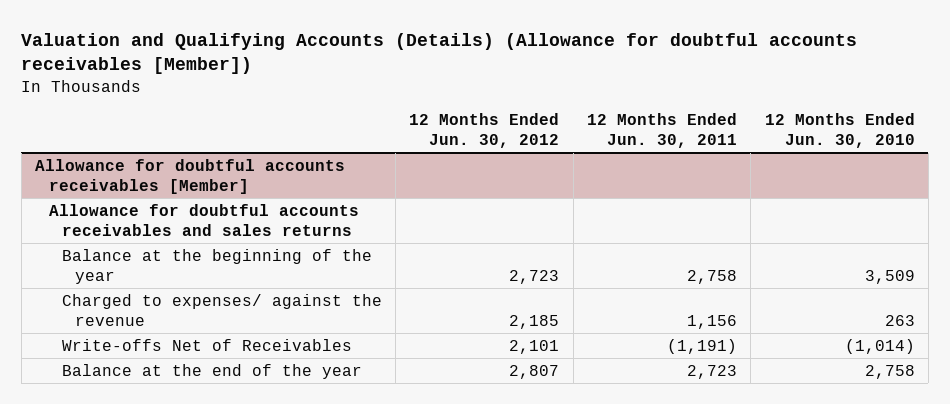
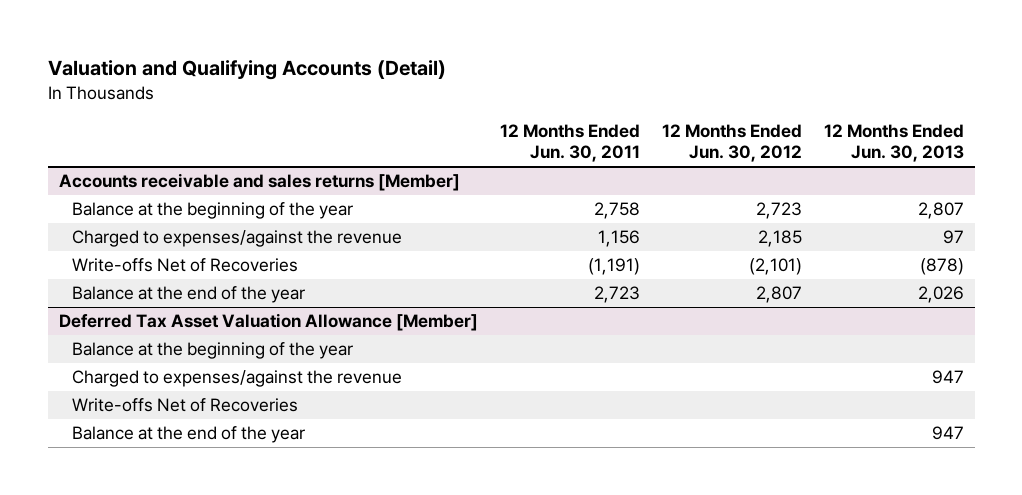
[21,32,858,75] Valuation and Qualifying Accounts (Details) (Allowance for doubtful accounts receivables [Member]) -> [47,60,446,81] Valuation and Qualifying Accounts (Detail)
[764,113,915,149] 12 Months Ended Jun. 30, 2010 -> none
none -> [823,123,964,163] 12 Months Ended Jun. 30, 2013
[35,158,346,194] Allowance for doubtful accounts receivables [Member] -> none
[48,203,359,236] Allowance for doubtful accounts receivables and sales returns -> none
none -> [58,173,460,192] Accounts receivable and sales returns [Member]
[61,293,382,326] Charged to expenses/ against the revenue -> [72,230,403,248] Charged to expenses/against the revenue
[61,338,352,351] Write-offs Net of Receivables -> [72,258,299,273] Write-offs Net of Recoveries
[509,339,560,354] 2,101 -> [748,258,802,276] (2,101)
none -> [58,313,478,332] Deferred Tax Asset Valuation Allowance [Member]
none -> [72,342,354,360] Balance at the beginning of the year
none -> [72,370,403,388] Charged to expenses/against the revenue
none -> [72,398,299,413] Write-offs Net of Recoveries
none -> [72,426,306,444] Balance at the end of the year

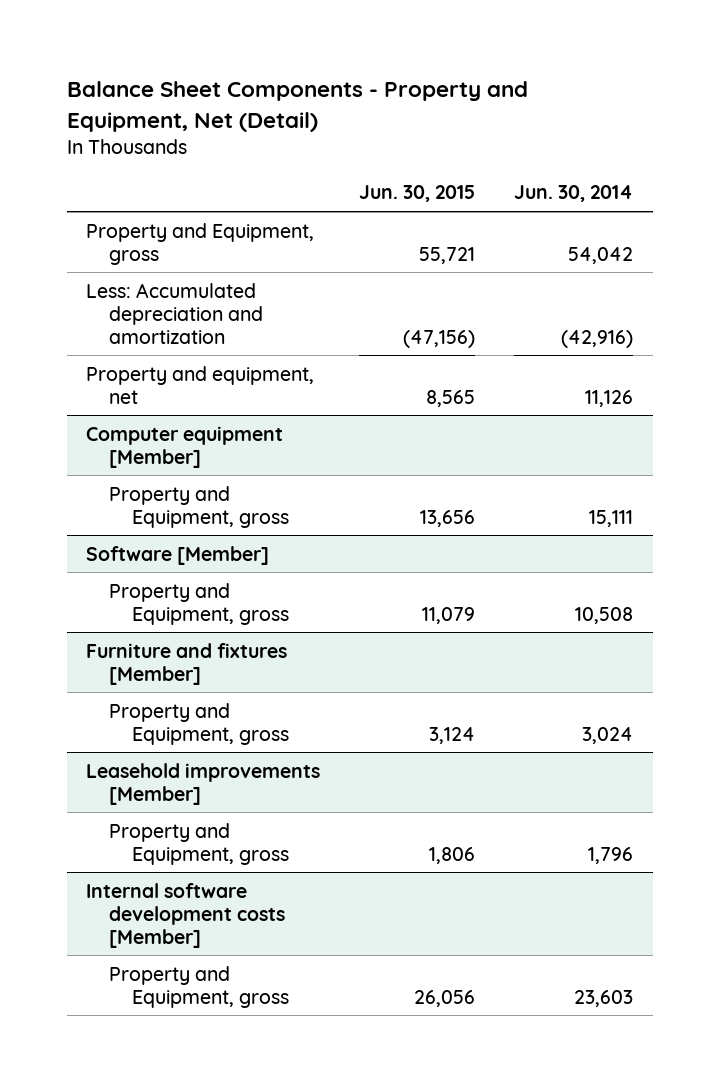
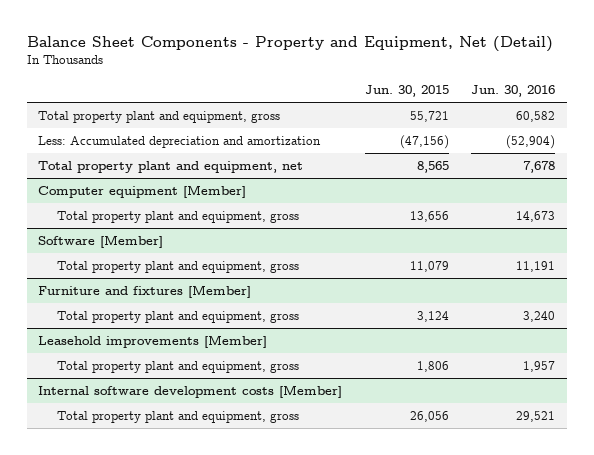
[514,185,634,203] Jun. 30, 2014 -> none
none -> [471,85,556,98] Jun. 30, 2016
[86,222,315,265] Property and Equipment, gross -> [38,110,281,123] Total property plant and equipment, gross
[86,365,315,404] Property and equipment, net -> [38,160,304,173] Total property plant and equipment, net
[108,485,289,528] Property and Equipment, gross -> [57,210,300,223] Total property plant and equipment, gross
[108,582,289,625] Property and Equipment, gross -> [57,260,300,273] Total property plant and equipment, gross
[108,702,289,745] Property and Equipment, gross -> [57,310,300,323] Total property plant and equipment, gross
[108,822,289,865] Property and Equipment, gross -> [57,360,300,373] Total property plant and equipment, gross
[108,965,289,1008] Property and Equipment, gross -> [57,410,300,423] Total property plant and equipment, gross

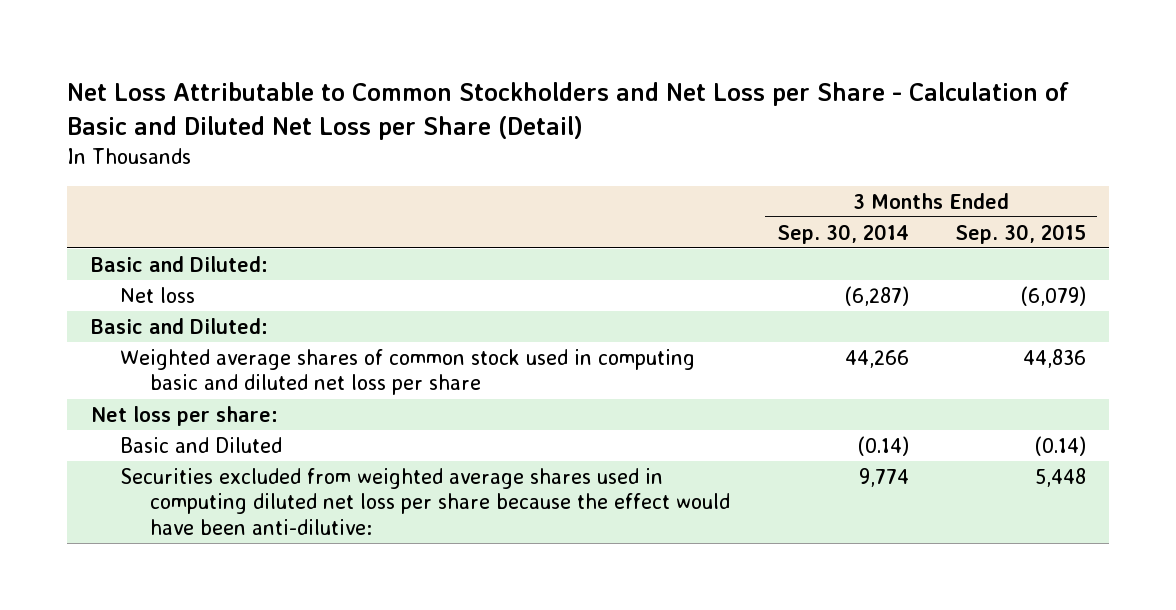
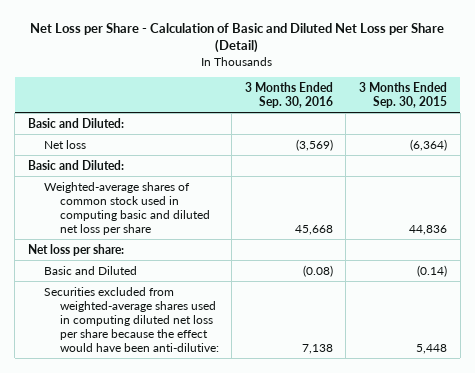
[67,82,1070,140] Net Loss Attributable to Common Stockholders and Net Loss per Share - Calculation of Basic and Diluted Net Loss per Share (Detail) -> [30,22,445,54] Net Loss per Share - Calculation of Basic and Diluted Net Loss per Share (Detail)
[776,223,909,244] Sep. 30, 2014 -> none
none -> [244,81,333,108] 3 Months Ended Sep. 30, 2016
[1020,285,1086,306] (6,079) -> [410,138,448,151] (6,364)
[120,348,696,396] Weighted average shares of common stock used in computing basic and diluted net loss per share -> [43,181,210,235] Weighted-average shares of common stock used in computing basic and diluted net loss per share
[120,467,731,536] Securities excluded from weighted average shares used in computing diluted net loss per share because the effect would have been anti-dilutive: -> [43,286,219,352] Securities excluded from weighted-average shares used in computing diluted net loss per share because the effect would have been anti-dilutive:

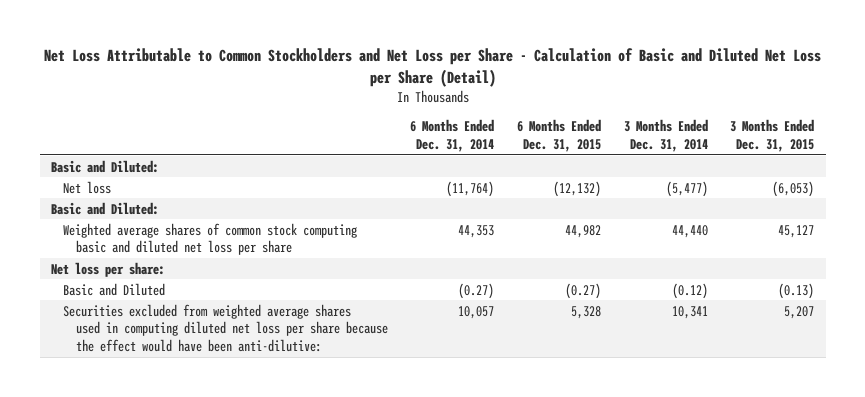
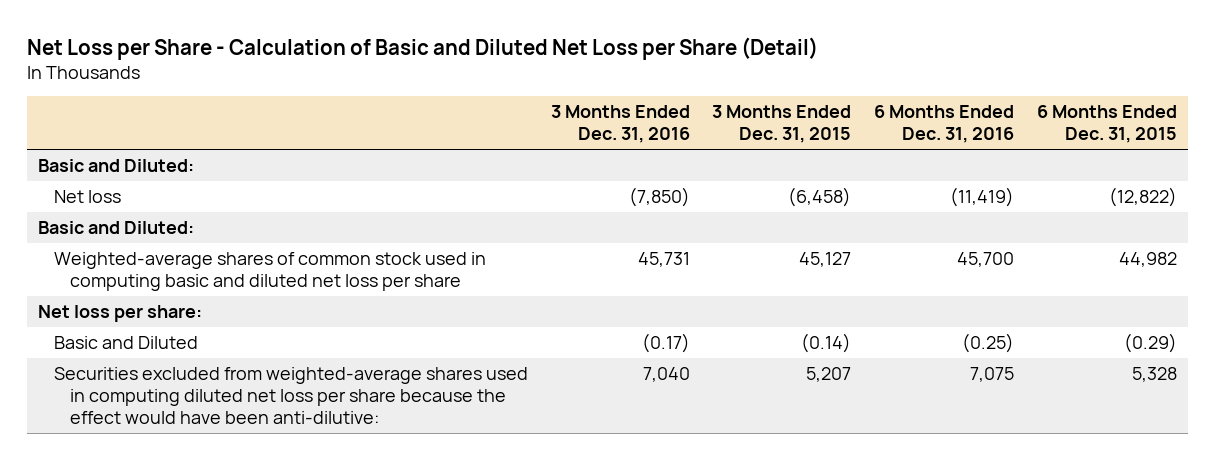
[43,48,821,87] Net Loss Attributable to Common Stockholders and Net Loss per Share - Calculation of Basic and Diluted Net Loss per Share (Detail) -> [26,36,818,60] Net Loss per Share - Calculation of Basic and Diluted Net Loss per Share (Detail)
[410,119,495,152] 6 Months Ended Dec. 31, 2014 -> none
[623,119,708,152] 3 Months Ended Dec. 31, 2014 -> none
none -> [550,105,690,144] 3 Months Ended Dec. 31, 2016
none -> [873,105,1014,144] 6 Months Ended Dec. 31, 2016
[552,180,601,197] (12,132) -> [1108,186,1177,207] (12,822)
[772,180,815,197] (6,053) -> [788,186,852,207] (6,458)
[63,222,358,256] Weighted average shares of common stock computing basic and diluted net loss per share -> [54,251,487,291] Weighted-average shares of common stock used in computing basic and diluted net loss per share
[564,282,601,299] (0.27) -> [1123,332,1177,353] (0.29)
[778,282,815,299] (0.13) -> [801,332,852,353] (0.14)
[63,303,388,352] Securities excluded from weighted average shares used in computing diluted net loss per share because the effect would have been anti-dilutive: -> [54,366,529,424] Securities excluded from weighted-average shares used in computing diluted net loss per share because the effect would have been anti-dilutive:

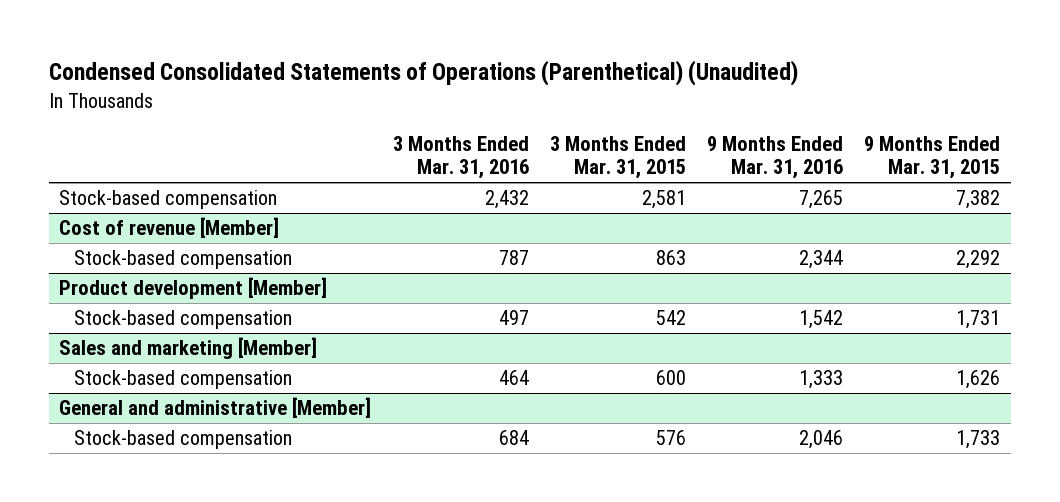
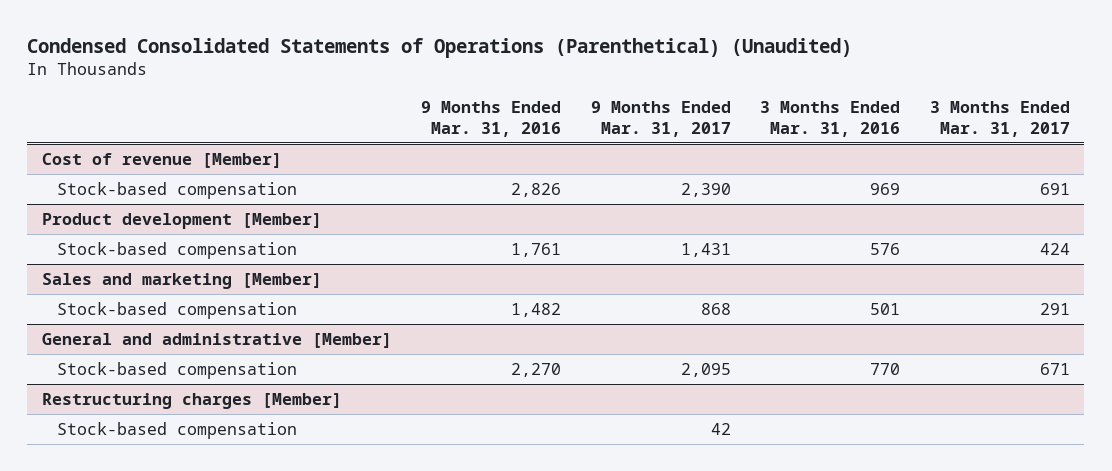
[549,135,686,180] 3 Months Ended Mar. 31, 2015 -> none
[864,135,1001,180] 9 Months Ended Mar. 31, 2015 -> none
none -> [590,101,731,137] 9 Months Ended Mar. 31, 2017
none -> [929,101,1070,137] 3 Months Ended Mar. 31, 2017
[59,190,278,210] Stock-based compensation -> none
[498,250,529,266] 787 -> [870,183,901,196] 969
[799,250,844,270] 2,344 -> [511,183,562,198] 2,826
[498,310,529,326] 497 -> [870,243,901,256] 576
[799,310,844,330] 1,542 -> [511,243,562,258] 1,761
[498,370,529,386] 464 -> [870,303,901,316] 501
[799,370,844,390] 1,333 -> [511,303,562,318] 1,482
[498,430,529,446] 684 -> [870,363,901,376] 770
[799,430,844,450] 2,046 -> [511,363,562,378] 2,270
none -> [41,393,342,410] Restructuring charges [Member]
none -> [56,422,297,440] Stock-based compensation

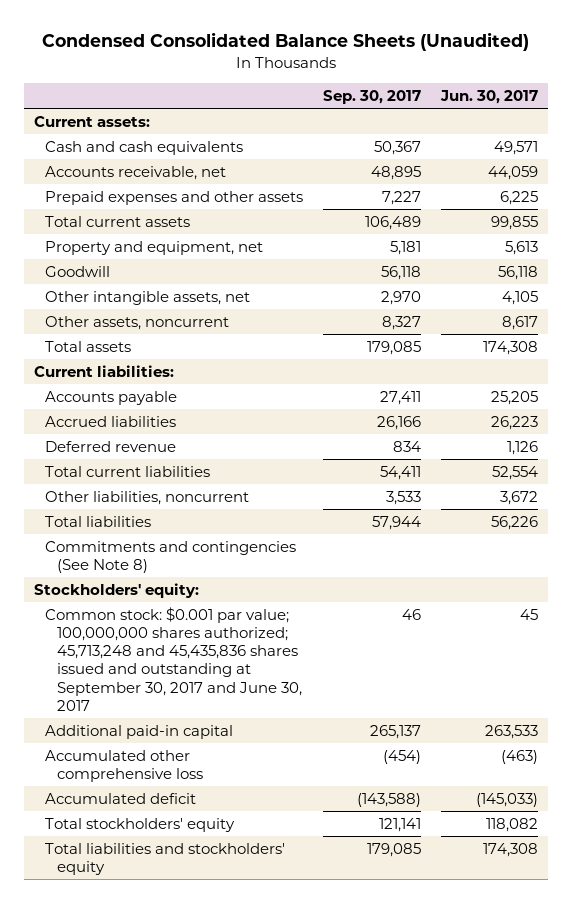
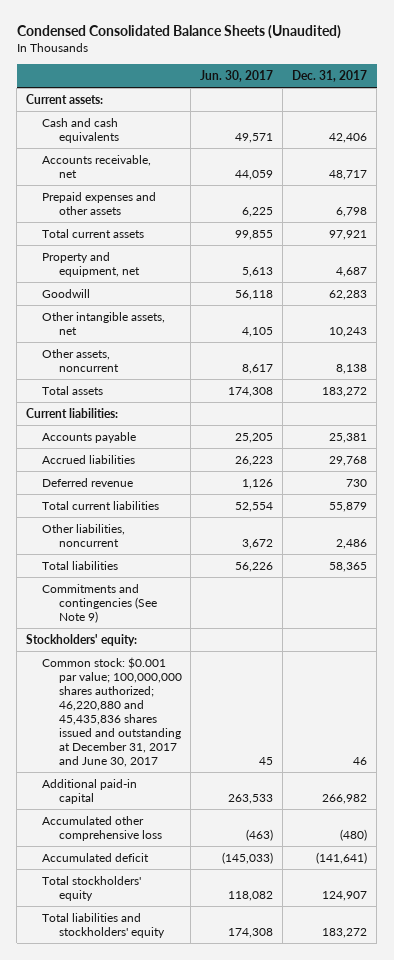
[323,89,422,104] Sep. 30, 2017 -> none
none -> [292,69,368,82] Dec. 31, 2017
[45,540,297,574] Commitments and contingencies (See Note 8) -> [42,583,157,623] Commitments and contingencies (See Note 9)
[45,606,303,711] Common stock: $0.001 par value; 100,000,000 shares authorized; 45,713,248 and 45,435,836 shares issued and outstanding at September 30, 2017 and June 30, 2017 -> [42,656,182,767] Common stock: $0.001 par value; 100,000,000 shares authorized; 46,220,880 and 45,435,836 shares issued and outstanding at December 31, 2017 and June 30, 2017

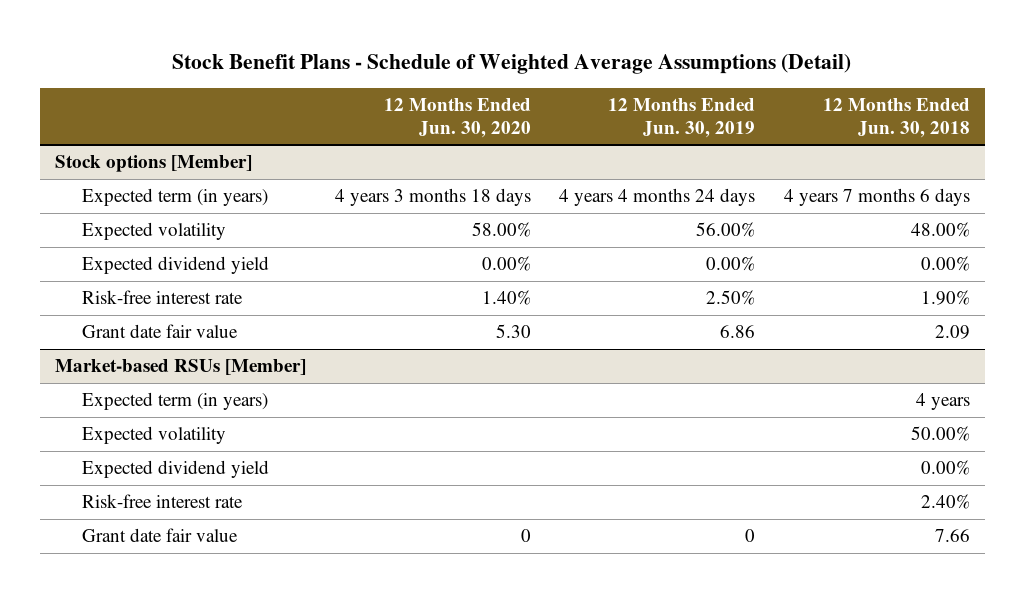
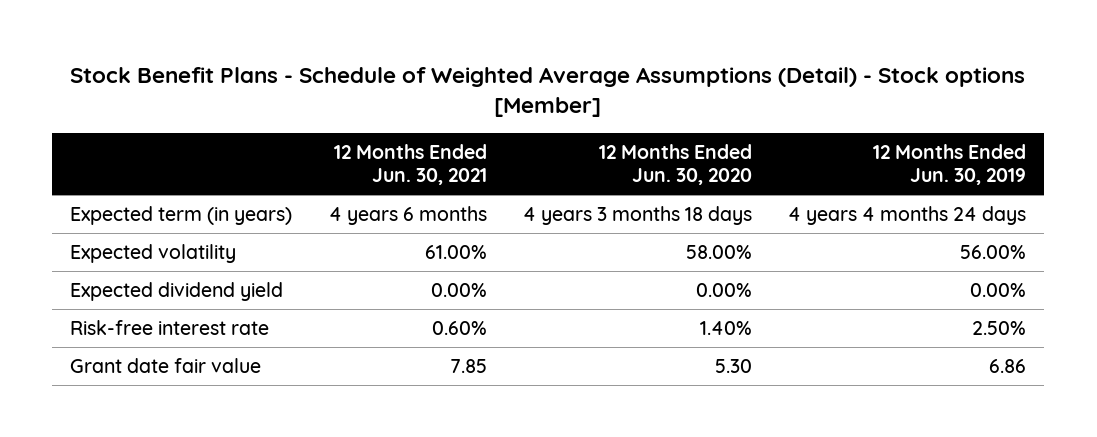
[172,54,852,75] Stock Benefit Plans - Schedule of Weighted Average Assumptions (Detail) -> [70,66,1026,118] Stock Benefit Plans - Schedule of Weighted Average Assumptions (Detail) - Stock options [Member]
[823,98,971,138] 12 Months Ended Jun. 30, 2018 -> none
none -> [333,144,487,186] 12 Months Ended Jun. 30, 2021
[54,155,252,173] Stock options [Member] -> none
[54,359,306,376] Market-based RSUs [Member] -> none
[82,392,269,411] Expected term (in years) -> none
[82,426,227,445] Expected volatility -> none
[82,460,270,479] Expected dividend yield -> none
[82,494,244,509] Risk-free interest rate -> none
[82,528,239,543] Grant date fair value -> none

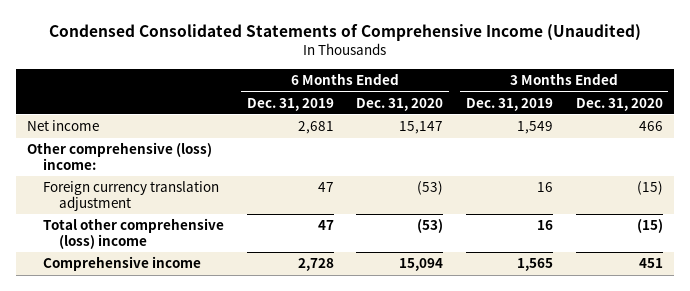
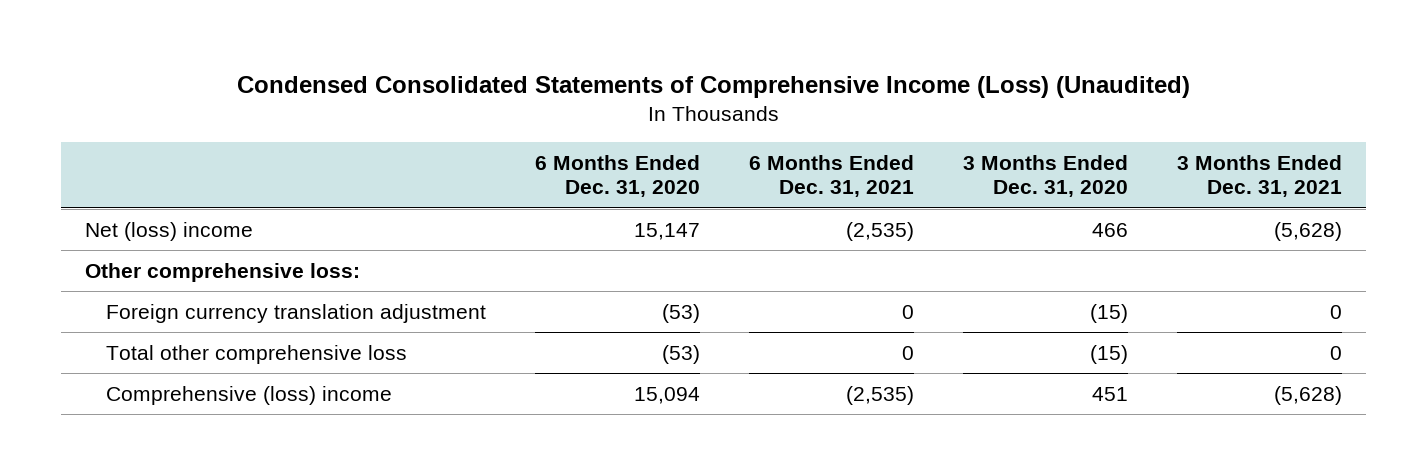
[48,23,641,41] Condensed Consolidated Statements of Comprehensive Income (Unaudited) -> [236,76,1190,99] Condensed Consolidated Statements of Comprehensive Income (Loss) (Unaudited)
[246,97,334,111] Dec. 31, 2019 -> none
[466,97,554,111] Dec. 31, 2019 -> none
none -> [749,154,915,198] 6 Months Ended Dec. 31, 2021
none -> [1176,154,1342,198] 3 Months Ended Dec. 31, 2021
[26,120,99,132] Net income -> [85,221,254,241] Net (loss) income
[26,142,212,171] Other comprehensive (loss) income: -> [85,262,361,282] Other comprehensive loss:
[42,218,224,250] Total other comprehensive (loss) income -> [106,344,408,364] Total other comprehensive loss
[42,256,201,272] Comprehensive income -> [106,385,393,405] Comprehensive (loss) income

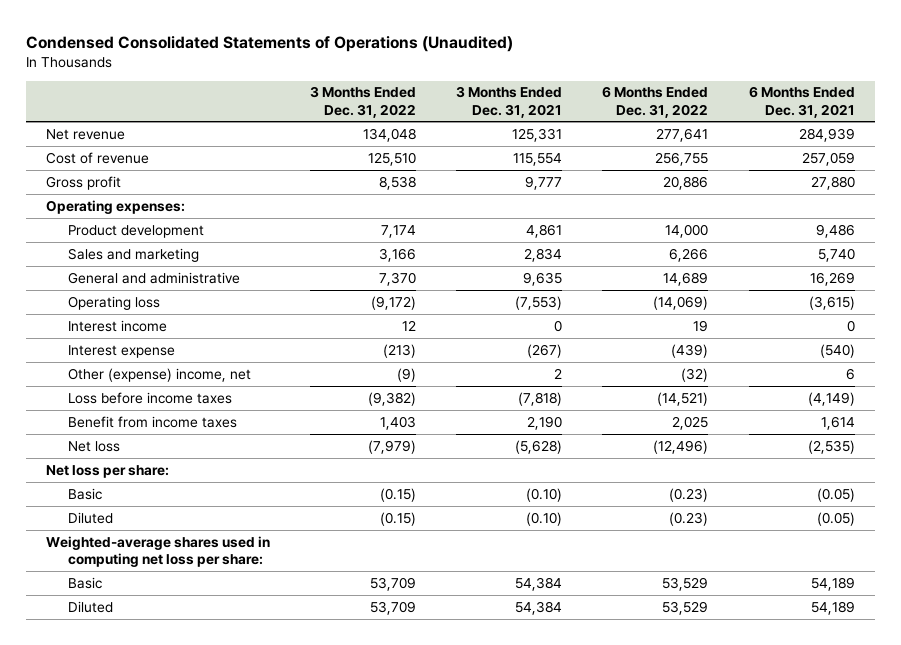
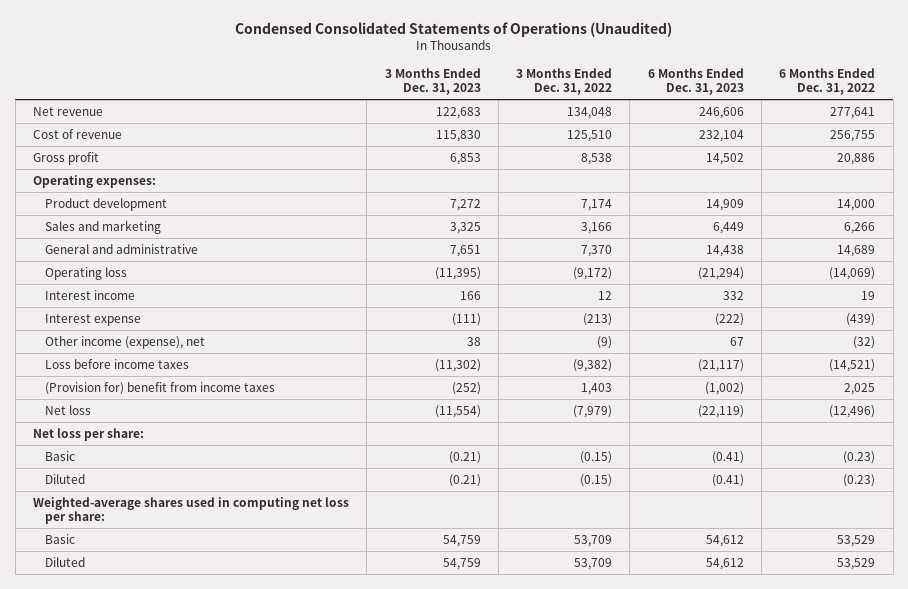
[456,86,563,118] 3 Months Ended Dec. 31, 2021 -> none
[748,86,855,118] 6 Months Ended Dec. 31, 2021 -> none
none -> [384,67,481,95] 3 Months Ended Dec. 31, 2023
none -> [647,67,744,95] 6 Months Ended Dec. 31, 2023
[68,367,252,382] Other (expense) income, net -> [44,335,205,349] Other income (expense), net
[68,415,238,428] Benefit from income taxes -> [44,381,275,395] (Provision for) benefit from income taxes

